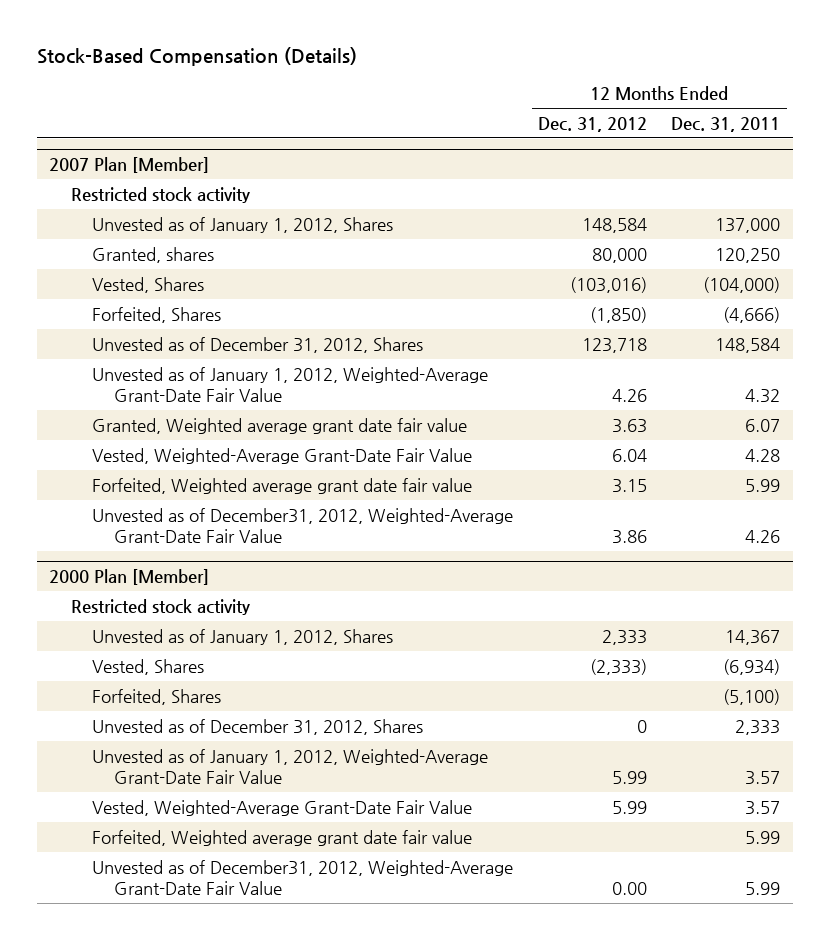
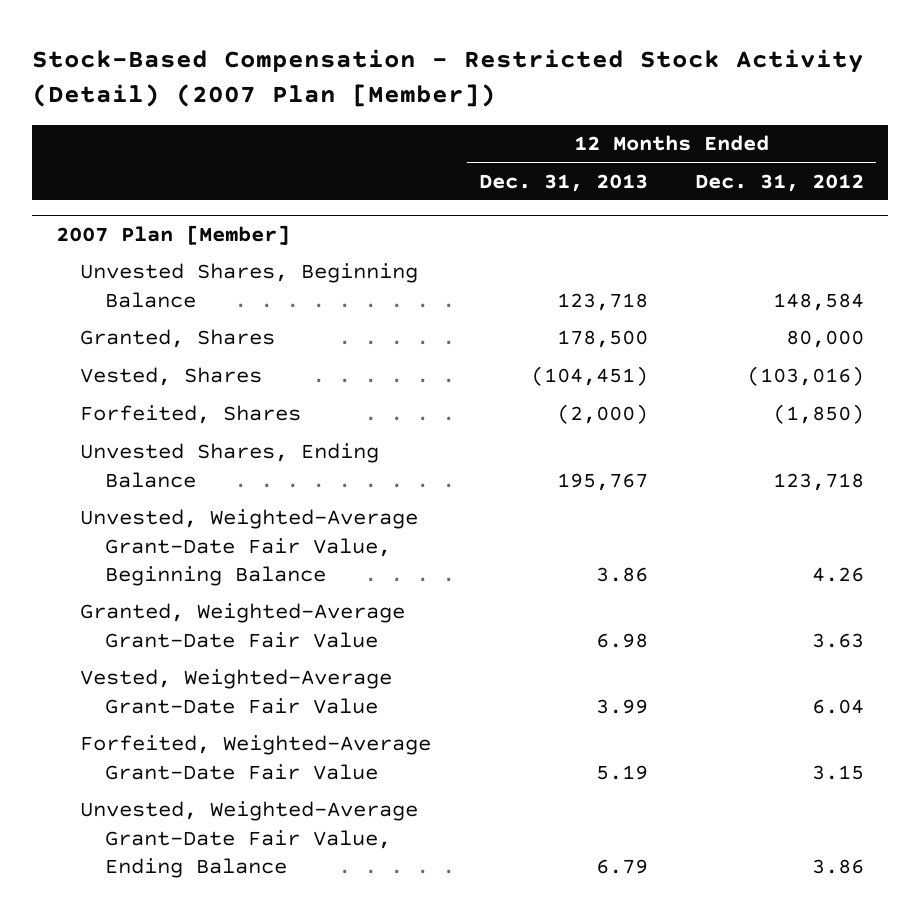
[36,47,357,67] Stock-Based Compensation (Details) -> [32,49,865,108] Stock-Based Compensation - Restricted Stock Activity (Detail) (2007 Plan [Member])
[671,116,781,132] Dec. 31, 2011 -> none
none -> [478,173,648,192] Dec. 31, 2013
[70,186,250,203] Restricted stock activity -> none
[92,216,394,233] Unvested as of January 1, 2012, Shares -> [80,263,419,308] Unvested Shares, Beginning Balance
[92,246,215,263] Granted, shares -> [80,329,276,349] Granted, Shares
[92,336,424,353] Unvested as of December 31, 2012, Shares -> [80,443,380,488] Unvested Shares, Ending Balance
[92,366,489,402] Unvested as of January 1, 2012, Weighted-Average Grant-Date Fair Value -> [80,509,419,587] Unvested, Weighted-Average Grant-Date Fair Value, Beginning Balance
[92,417,468,434] Granted, Weighted average grant date fair value -> [80,603,406,648] Granted, Weighted-Average Grant-Date Fair Value
[49,569,210,586] 2000 Plan [Member] -> none
[70,598,250,615] Restricted stock activity -> none
[92,628,394,645] Unvested as of January 1, 2012, Shares -> none
[92,658,205,675] Vested, Shares -> none
[92,688,222,705] Forfeited, Shares -> none
[92,718,424,735] Unvested as of December 31, 2012, Shares -> none
[92,748,489,784] Unvested as of January 1, 2012, Weighted-Average Grant-Date Fair Value -> none
[92,799,473,816] Vested, Weighted-Average Grant-Date Fair Value -> none
[92,829,473,846] Forfeited, Weighted average grant date fair value -> none
[92,859,514,895] Unvested as of December31, 2012, Weighted-Average Grant-Date Fair Value -> none
[92,477,473,494] Forfeited, Weighted average grant date fair value -> [80,735,432,780] Forfeited, Weighted-Average Grant-Date Fair Value
[92,507,514,543] Unvested as of December31, 2012, Weighted-Average Grant-Date Fair Value -> [80,801,419,879] Unvested, Weighted-Average Grant-Date Fair Value, Ending Balance

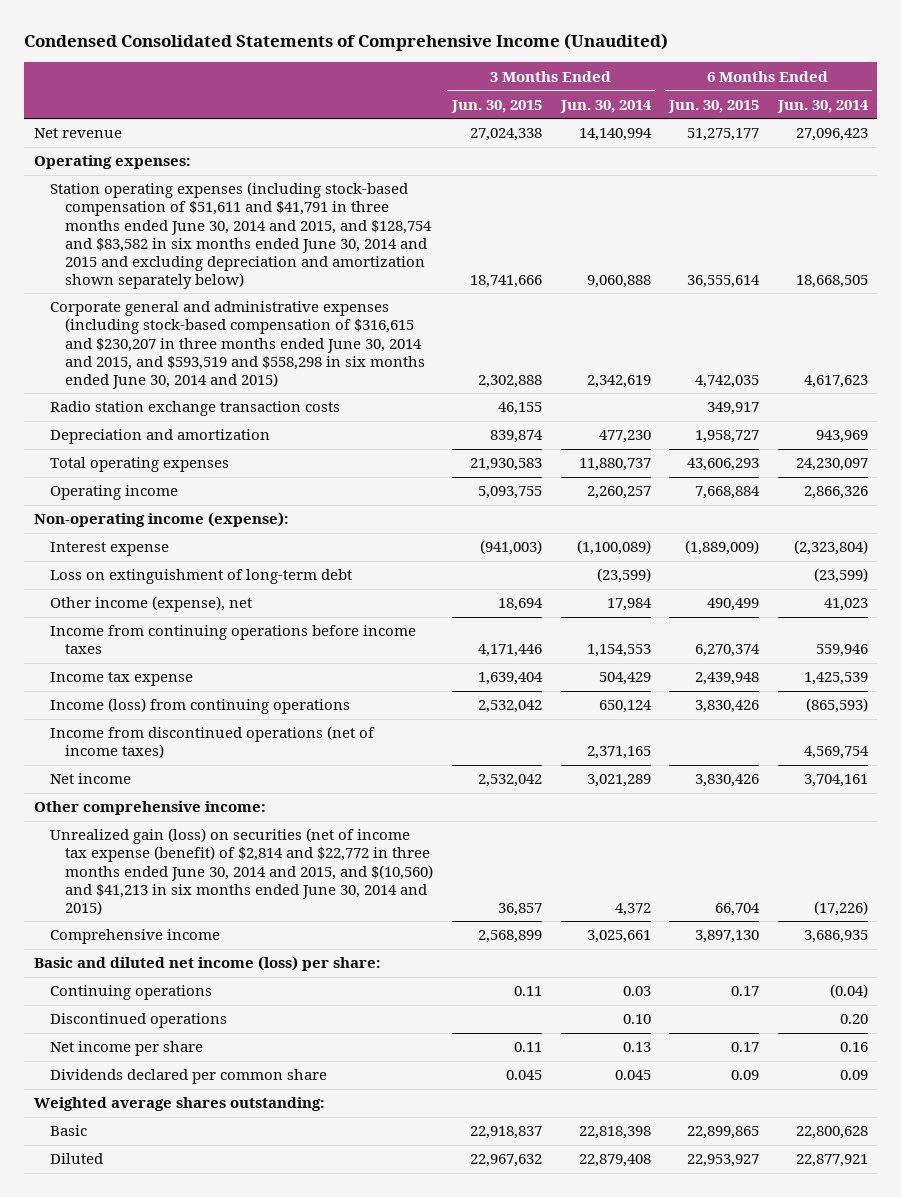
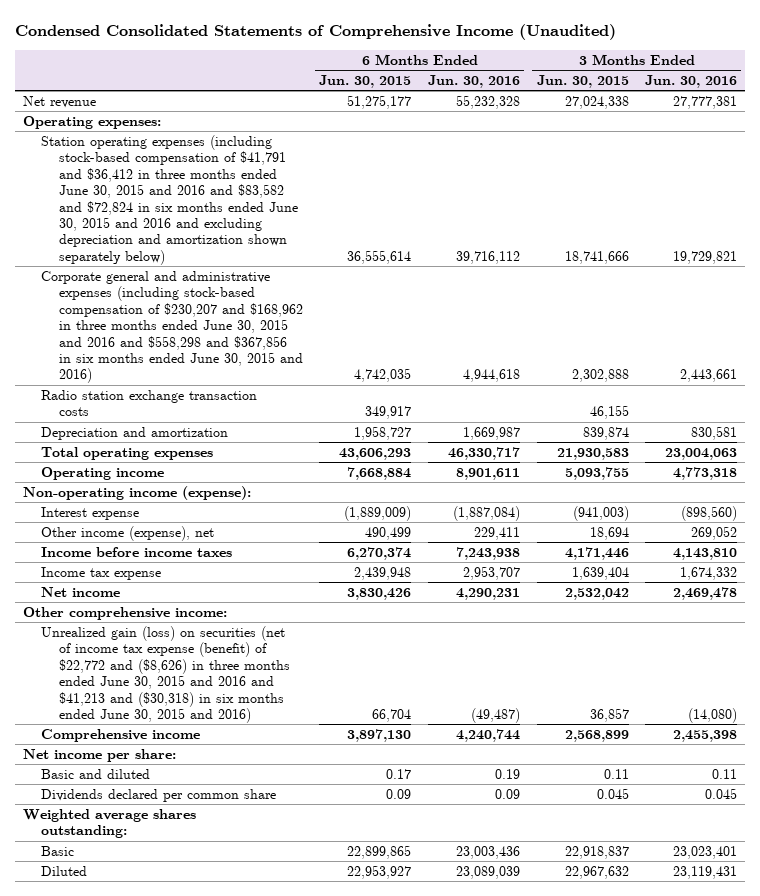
[559,99,652,113] Jun. 30, 2014 -> none
[776,99,869,113] Jun. 30, 2014 -> none
none -> [427,74,520,88] Jun. 30, 2016
none -> [645,74,738,88] Jun. 30, 2016
[49,182,433,289] Station operating expenses (including stock-based compensation of $51,611 and $41,791 in three months ended June 30, 2014 and 2015, and $128,754 and $83,582 in six months ended June 30, 2014 and 2015 and excluding depreciation and amortization shown separately below) -> [40,134,298,265] Station operating expenses (including stock-based compensation of $41,791 and $36,412 in three months ended June 30, 2015 and 2016 and $83,582 and $72,824 in six months ended June 30, 2015 and 2016 and excluding depreciation and amortization shown separately below)
[49,301,426,389] Corporate general and administrative expenses (including stock-based compensation of $316,615 and $230,207 in three months ended June 30, 2014 and 2015, and $593,519 and $558,298 in six months ended June 30, 2014 and 2015) -> [40,270,303,384] Corporate general and administrative expenses (including stock-based compensation of $230,207 and $168,962 in three months ended June 30, 2015 and 2016 and $558,298 and $367,856 in six months ended June 30, 2015 and 2016)
[49,569,352,585] Loss on extinguishment of long-term debt -> none
[49,625,416,655] Income from continuing operations before income taxes -> [40,546,232,557] Income before income taxes
[49,698,350,715] Income (loss) from continuing operations -> none
[49,726,375,759] Income from discontinued operations (net of income taxes) -> none
[49,828,434,915] Unrealized gain (loss) on securities (net of income tax expense (benefit) of $2,814 and $22,772 in three months ended June 30, 2014 and 2015, and $(10,560) and $41,213 in six months ended June 30, 2014 and 2015) -> [40,625,290,723] Unrealized gain (loss) on securities (net of income tax expense (benefit) of $22,772 and ($8,626) in three months ended June 30, 2015 and 2016 and $41,213 and ($30,318) in six months ended June 30, 2015 and 2016)
[49,985,212,1001] Continuing operations -> none
[49,1013,227,1029] Discontinued operations -> none
[33,956,381,972] Basic and diluted net income (loss) per share: -> [22,748,176,762] Net income per share:
[49,1041,203,1057] Net income per share -> [40,768,150,779] Basic and diluted

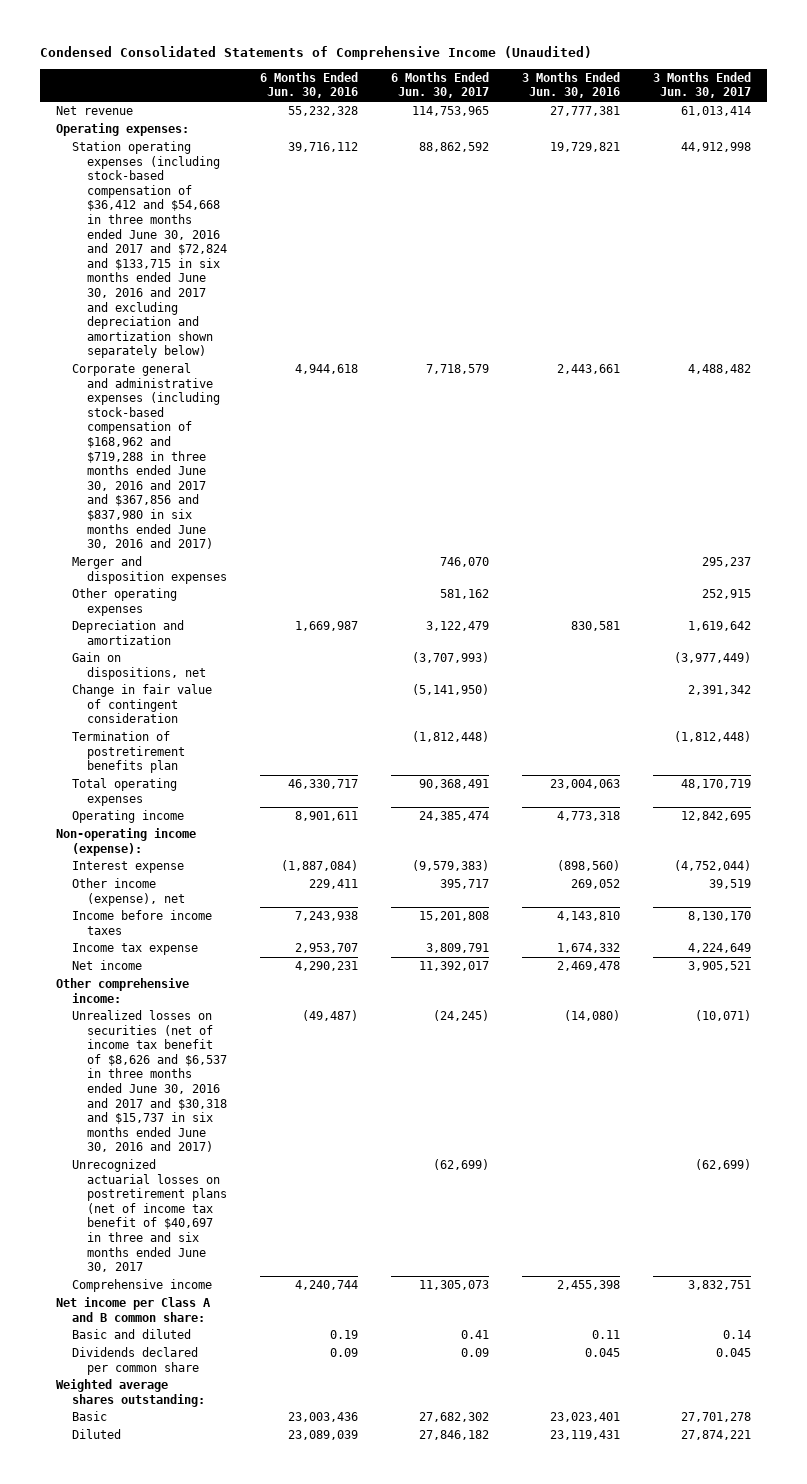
[319,74,412,88] Jun. 30, 2015 -> none
[536,74,629,88] Jun. 30, 2015 -> none
none -> [390,71,489,99] 6 Months Ended Jun. 30, 2017
none -> [652,71,751,99] 3 Months Ended Jun. 30, 2017
[40,389,257,417] Radio station exchange transaction costs -> none
[40,134,298,265] Station operating expenses (including stock-based compensation of $41,791 and $36,412 in three months ended June 30, 2015 and 2016 and $83,582 and $72,824 in six months ended June 30, 2015 and 2016 and excluding depreciation and amortization shown separately below) -> [71,141,228,359] Station operating expenses (including stock-based compensation of $36,412 and $54,668 in three months ended June 30, 2016 and 2017 and $72,824 and $133,715 in six months ended June 30, 2016 and 2017 and excluding depreciation and amortization shown separately below)
[40,270,303,384] Corporate general and administrative expenses (including stock-based compensation of $230,207 and $168,962 in three months ended June 30, 2015 and 2016 and $558,298 and $367,856 in six months ended June 30, 2015 and 2016) -> [71,363,221,550] Corporate general and administrative expenses (including stock-based compensation of $168,962 and $719,288 in three months ended June 30, 2016 and 2017 and $367,856 and $837,980 in six months ended June 30, 2016 and 2017)
none -> [71,556,228,584] Merger and disposition expenses
none -> [71,588,177,616] Other operating expenses
none -> [71,652,207,680] Gain on dispositions, net
none -> [71,684,212,724] Change in fair value of contingent consideration
none -> [71,731,186,774] Termination of postretirement benefits plan
[40,625,290,723] Unrealized gain (loss) on securities (net of income tax expense (benefit) of $22,772 and ($8,626) in three months ended June 30, 2015 and 2016 and $41,213 and ($30,318) in six months ended June 30, 2015 and 2016) -> [71,1010,228,1153] Unrealized losses on securities (net of income tax benefit of $8,626 and $6,537 in three months ended June 30, 2016 and 2017 and $30,318 and $15,737 in six months ended June 30, 2016 and 2017)
none -> [71,1159,228,1273] Unrecognized actuarial losses on postretirement plans (net of income tax benefit of $40,697 in three and six months ended June 30, 2017
[22,748,176,762] Net income per share: -> [55,1297,211,1322] Net income per Class A and B common share:

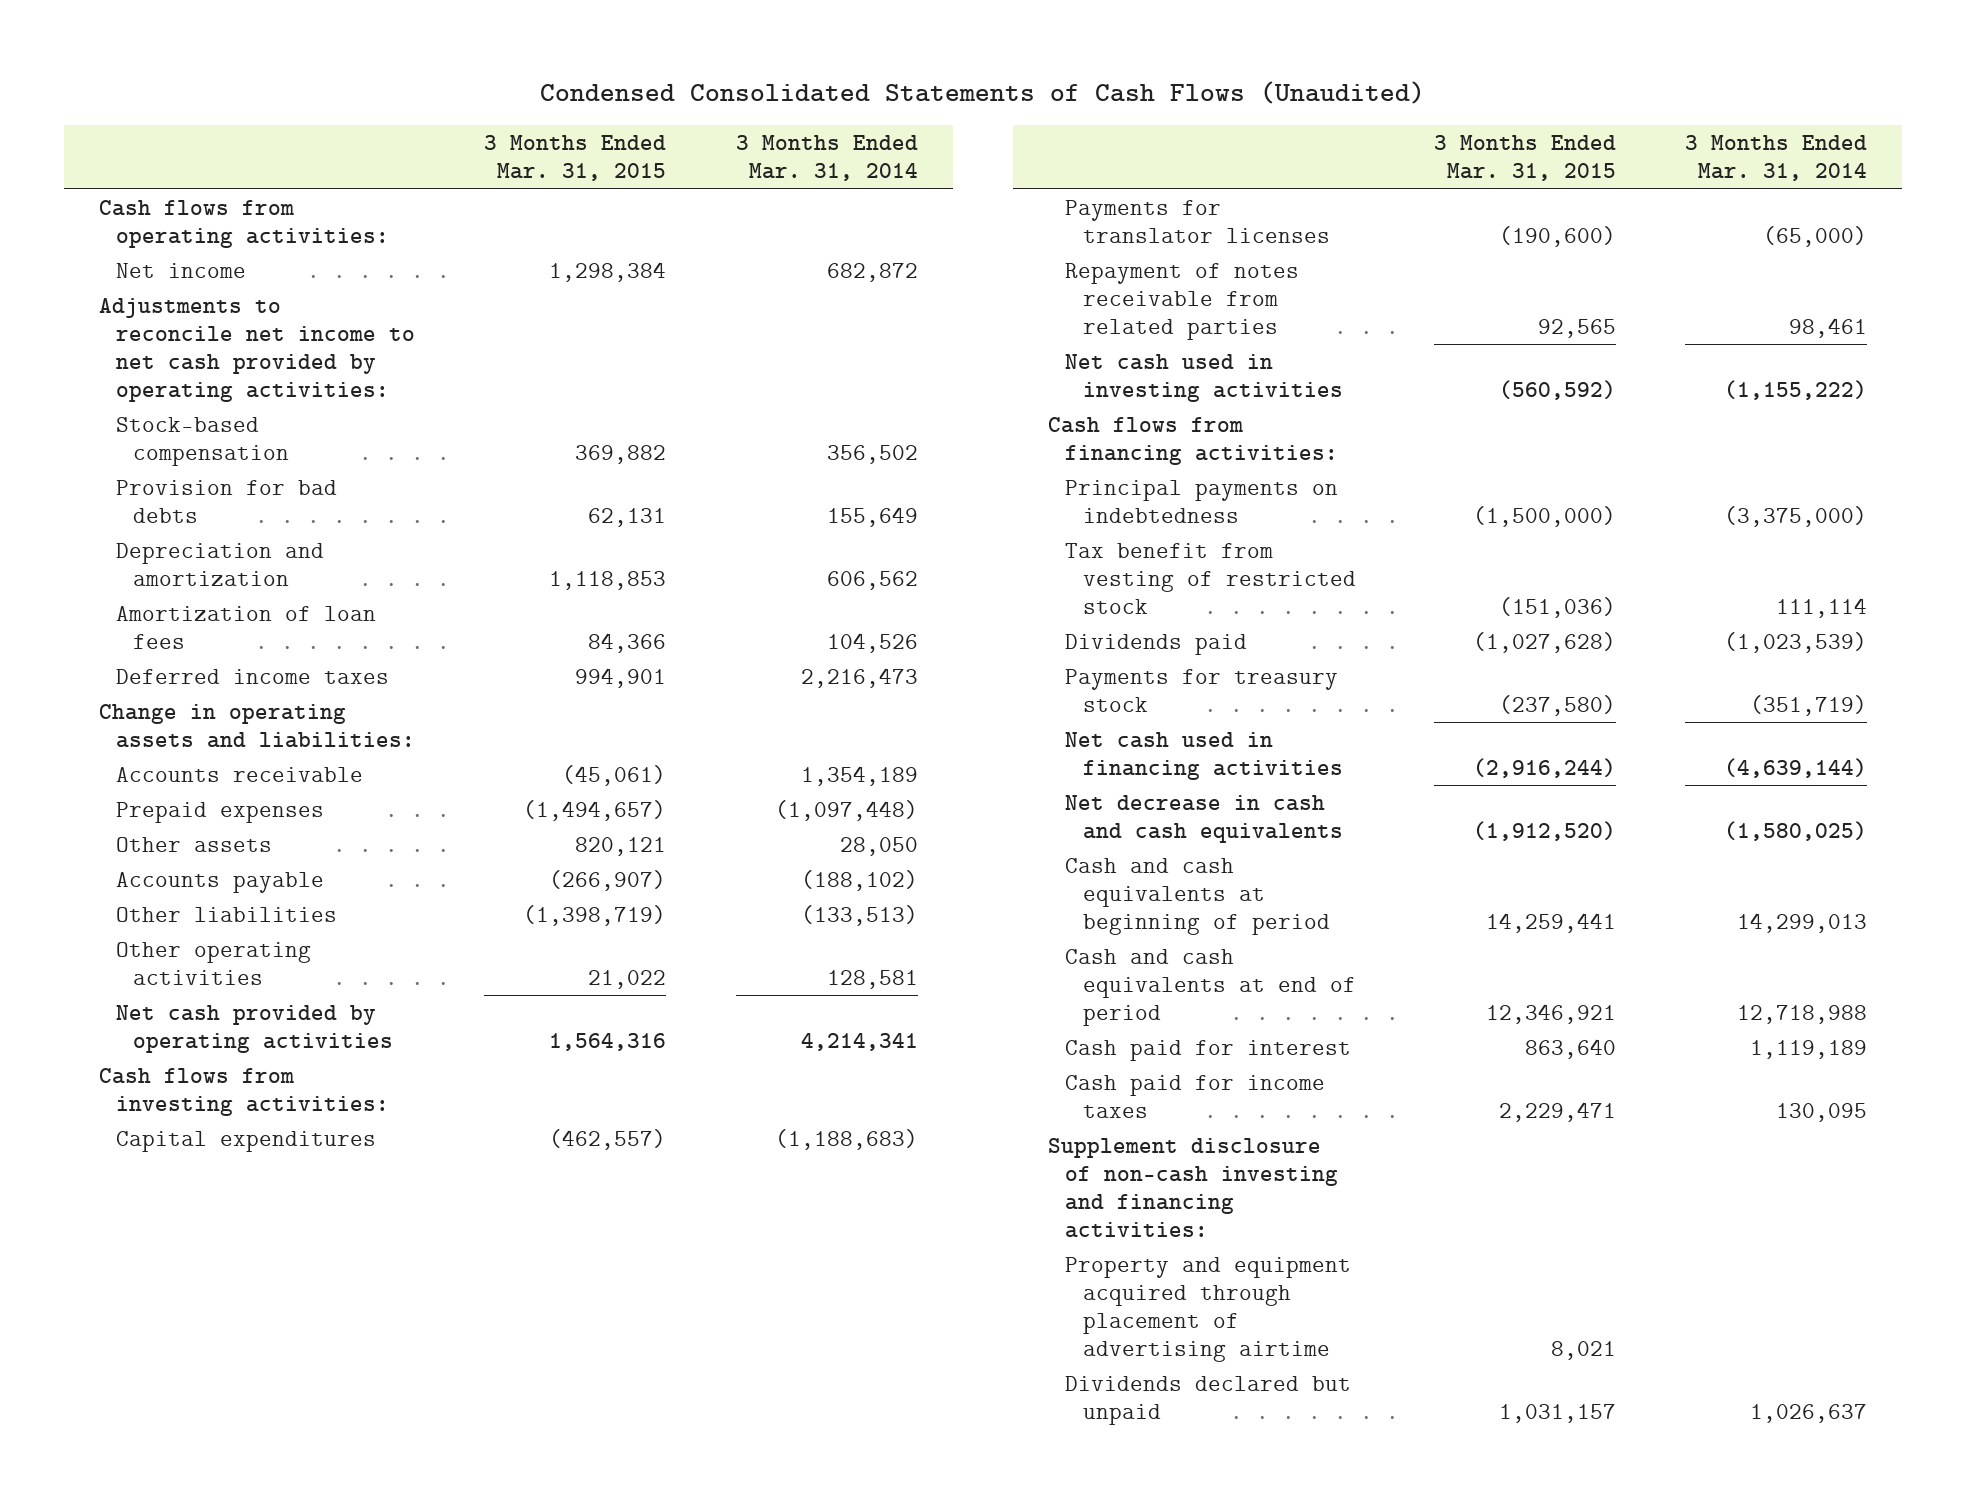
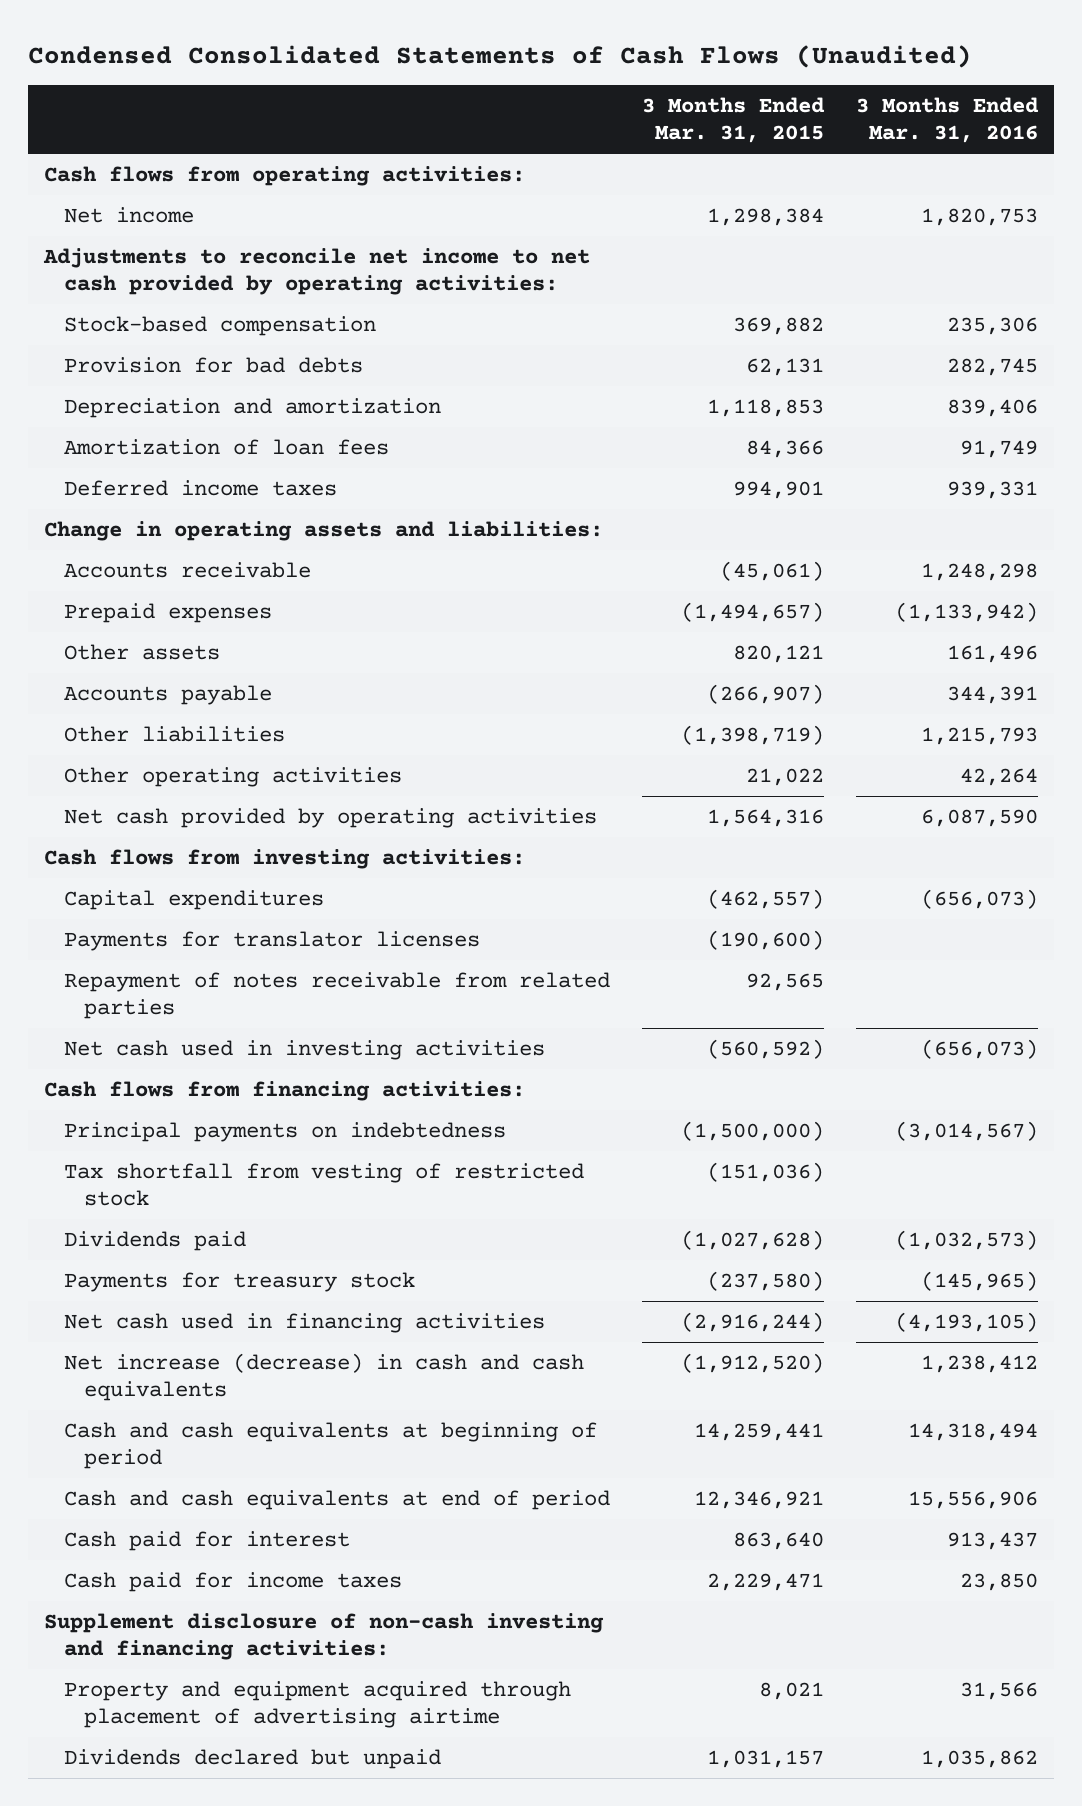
[736,135,919,182] 3 Months Ended Mar. 31, 2014 -> none
none -> [856,97,1040,144] 3 Months Ended Mar. 31, 2016
[1065,542,1356,614] Tax benefit from vesting of restricted stock -> [64,1162,585,1206] Tax shortfall from vesting of restricted stock
[1065,794,1343,843] Net decrease in cash and cash equivalents -> [64,1352,585,1401] Net increase (decrease) in cash and cash equivalents

